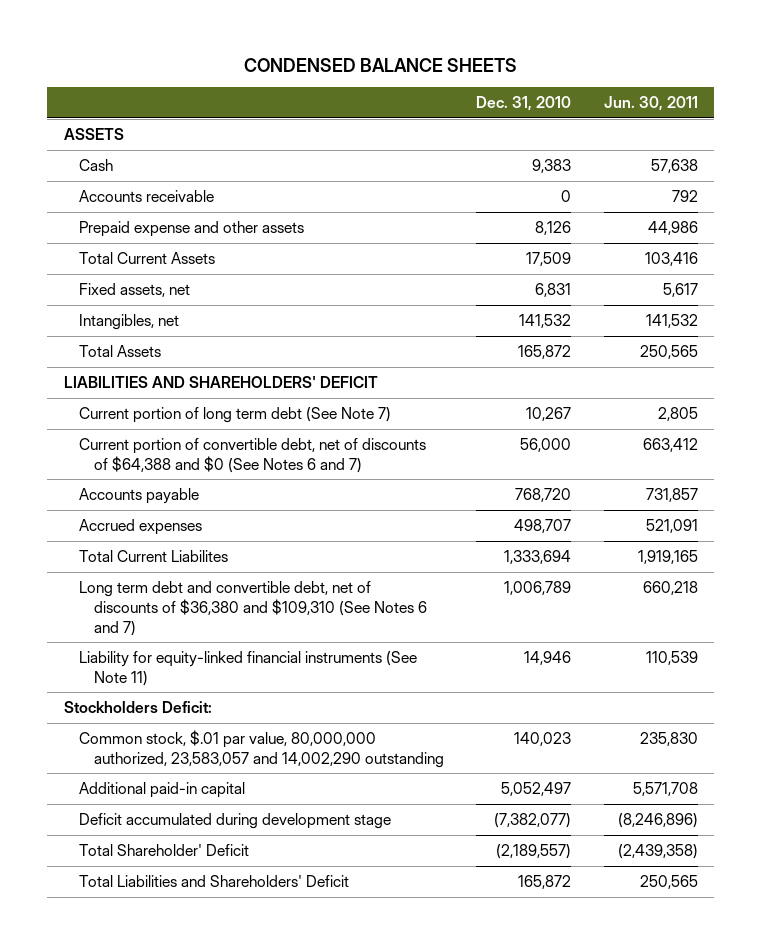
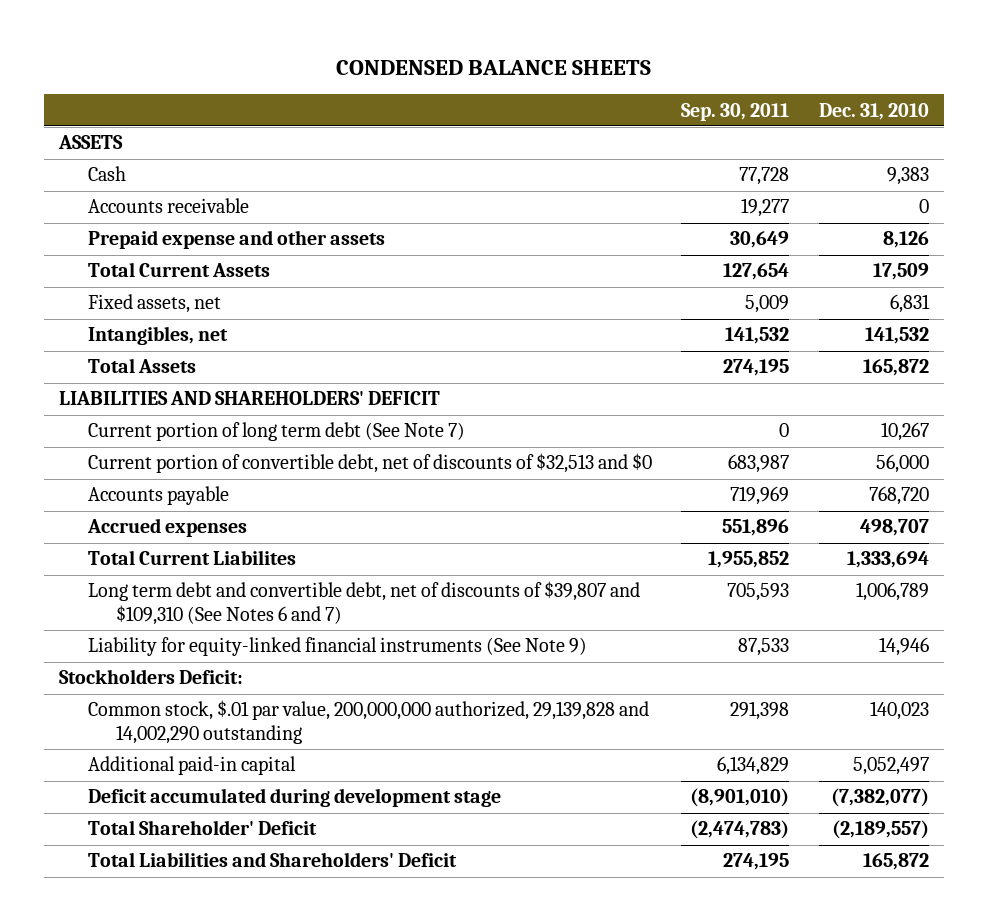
[603,96,698,112] Jun. 30, 2011 -> none
none -> [681,102,790,121] Sep. 30, 2011
[78,437,426,473] Current portion of convertible debt, net of discounts of $64,388 and $0 (See Notes 6 and 7) -> [87,453,652,474] Current portion of convertible debt, net of discounts of $32,513 and $0
[78,580,428,636] Long term debt and convertible debt, net of discounts of $36,380 and $109,310 (See Notes 6 and 7) -> [87,581,640,626] Long term debt and convertible debt, net of discounts of $39,807 and $109,310 (See Notes 6 and 7)
[78,650,417,686] Liability for equity-linked financial instruments (See Note 11) -> [87,637,587,657] Liability for equity-linked financial instruments (See Note 9)
[78,729,445,768] Common stock, $.01 par value, 80,000,000 authorized, 23,583,057 and 14,002,290 outstanding -> [87,700,649,745] Common stock, $.01 par value, 200,000,000 authorized, 29,139,828 and 14,002,290 outstanding

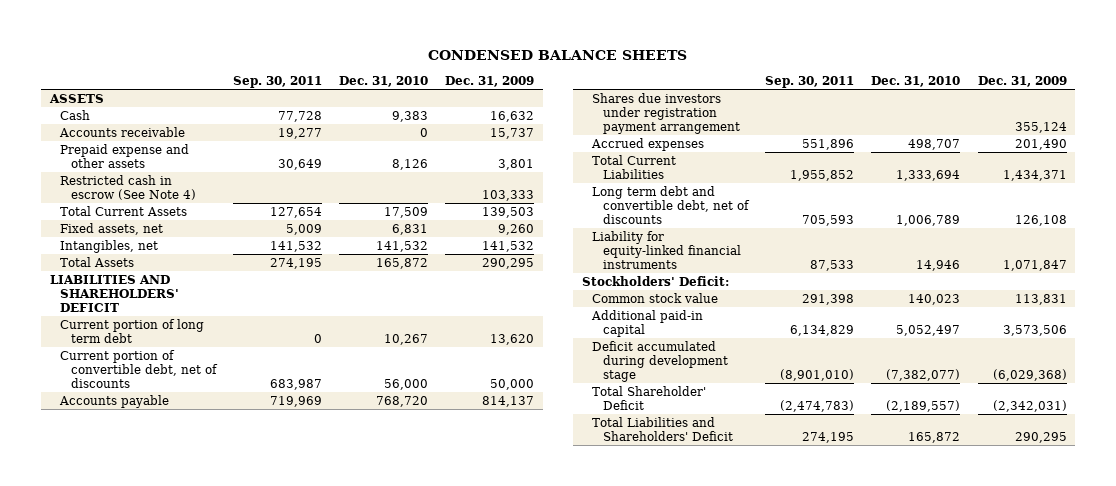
none -> [445,76,535,88] Dec. 31, 2009
none -> [60,175,196,201] Restricted cash in escrow (See Note 4)
[87,422,465,442] Current portion of long term debt (See Note 7) -> [60,319,205,344] Current portion of long term debt
[87,453,652,474] Current portion of convertible debt, net of discounts of $32,513 and $0 -> [60,350,218,389] Current portion of convertible debt, net of discounts
none -> [592,93,740,135] Shares due investors under registration payment arrangement
[87,550,296,566] Total Current Liabilites -> [592,155,677,180] Total Current Liabilities
[87,581,640,626] Long term debt and convertible debt, net of discounts of $39,807 and $109,310 (See Notes 6 and 7) -> [592,186,750,225] Long term debt and convertible debt, net of discounts
[87,637,587,657] Liability for equity-linked financial instruments (See Note 9) -> [592,231,741,270] Liability for equity-linked financial instruments
[58,669,243,685] Stockholders Deficit: -> [581,276,729,287] Stockholders' Deficit:
[87,700,649,745] Common stock, $.01 par value, 200,000,000 authorized, 29,139,828 and 14,002,290 outstanding -> [592,293,719,304] Common stock value

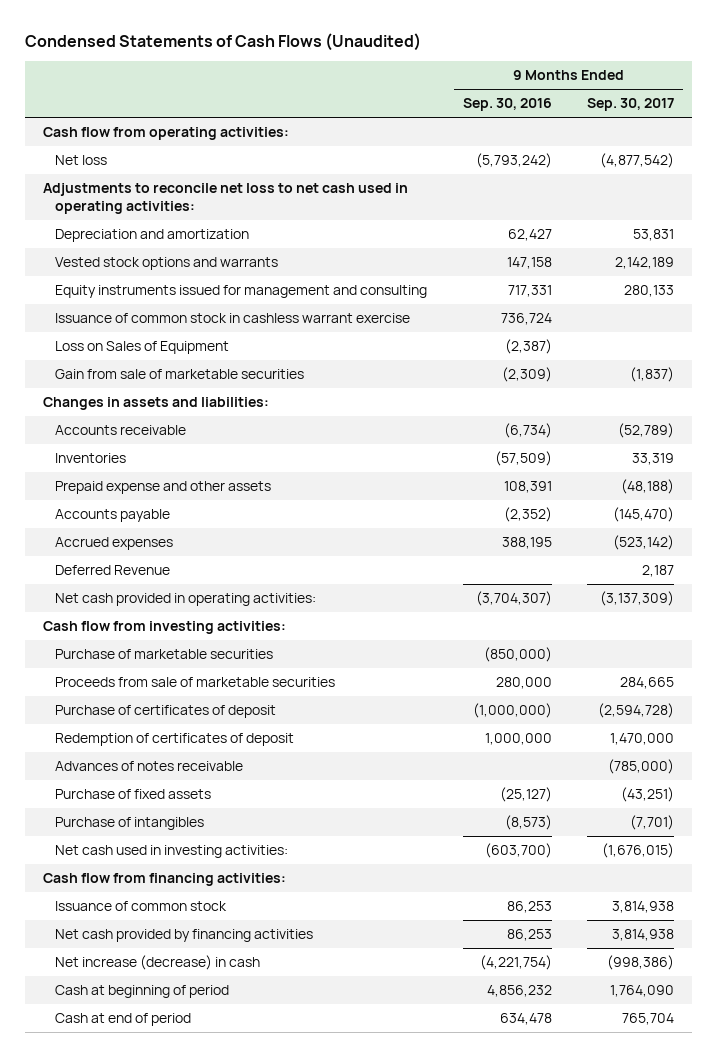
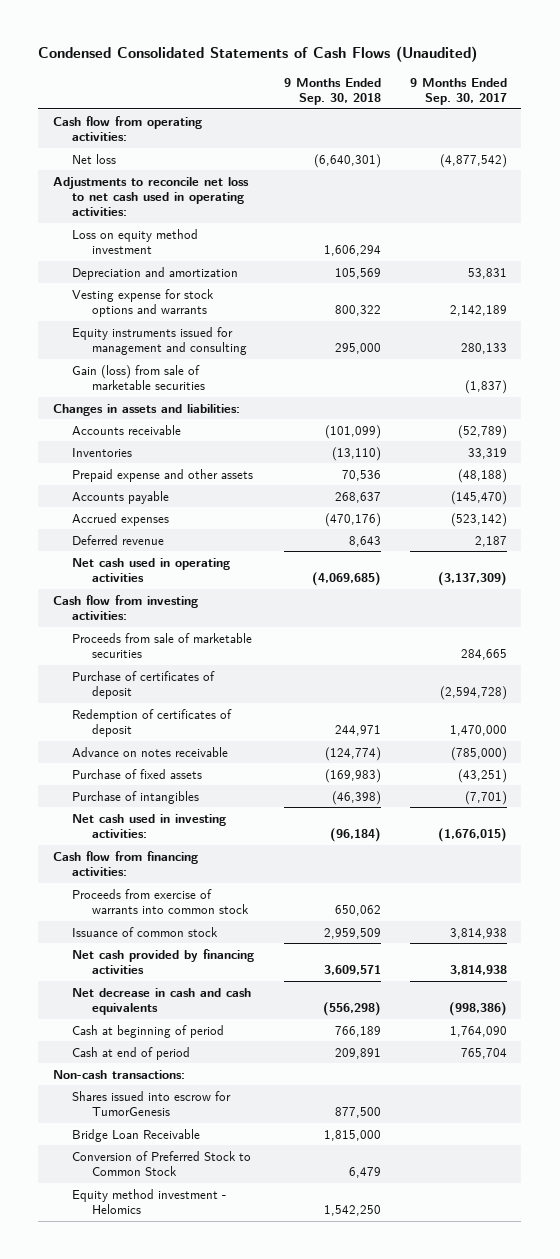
[25,33,422,52] Condensed Statements of Cash Flows (Unaudited) -> [38,46,478,63] Condensed Consolidated Statements of Cash Flows (Unaudited)
[462,98,552,112] Sep. 30, 2016 -> none
none -> [283,77,381,106] 9 Months Ended Sep. 30, 2018
none -> [72,228,199,255] Loss on equity method investment
[55,257,279,271] Vested stock options and warrants -> [72,288,215,318] Vesting expense for stock options and warrants
[55,313,411,324] Issuance of common stock in cashless warrant exercise -> none
[55,341,230,355] Loss on Sales of Equipment -> none
[55,369,305,380] Gain from sale of marketable securities -> [72,364,205,391] Gain (loss) from sale of marketable securities
[55,565,171,576] Deferred Revenue -> [72,534,165,545] Deferred revenue
[55,593,317,607] Net cash provided in operating activities: -> [72,557,231,583] Net cash used in operating activities
[55,649,274,660] Purchase of marketable securities -> none
[55,761,244,772] Advances of notes receivable -> [72,746,229,757] Advance on notes receivable
none -> [72,888,249,915] Proceeds from exercise of warrants into common stock
[55,955,261,971] Net increase (decrease) in cash -> [72,987,252,1016] Net decrease in cash and cash equivalents
none -> [53,1069,186,1079] Non-cash transactions:
none -> [72,1090,232,1117] Shares issued into escrow for TumorGenesis
none -> [72,1128,201,1142] Bridge Loan Receivable
none -> [72,1150,252,1177] Conversion of Preferred Stock to Common Stock
none -> [72,1188,227,1215] Equity method investment - Helomics

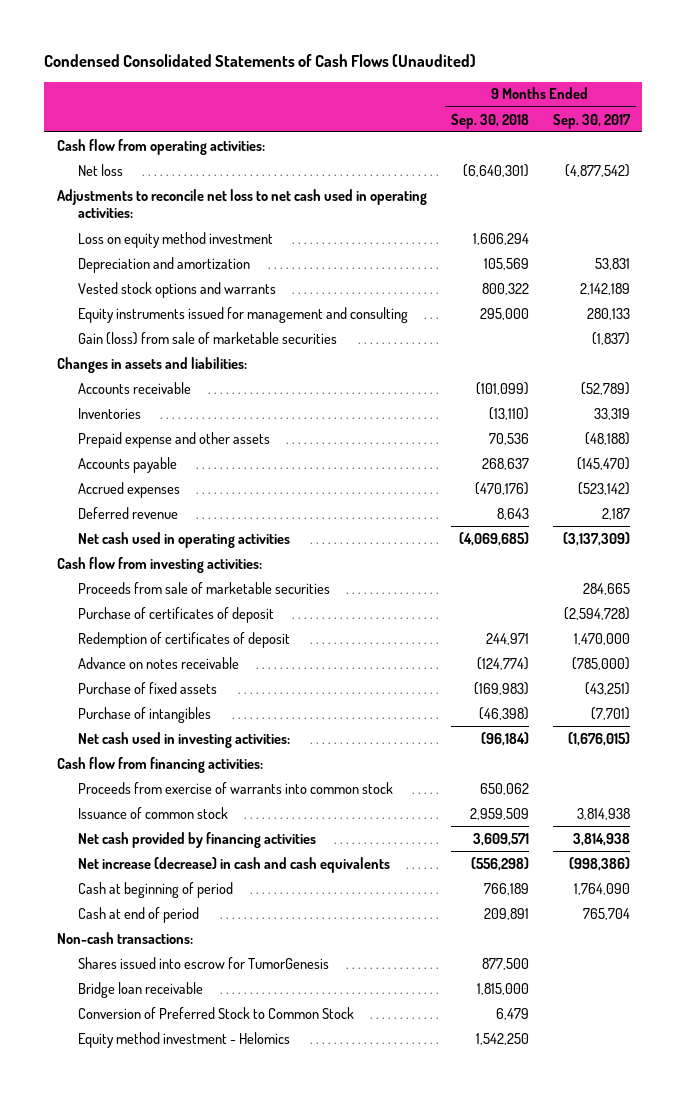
[72,288,215,318] Vesting expense for stock options and warrants -> [78,281,277,298] Vested stock options and warrants
[72,987,252,1016] Net decrease in cash and cash equivalents -> [78,856,391,873] Net increase (decrease) in cash and cash equivalents
[72,1128,201,1142] Bridge Loan Receivable -> [78,981,204,998] Bridge loan receivable

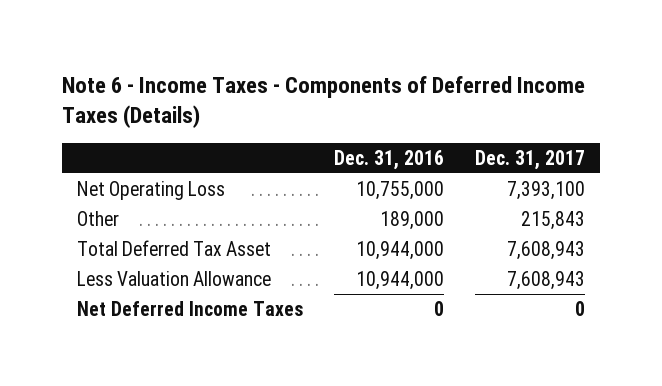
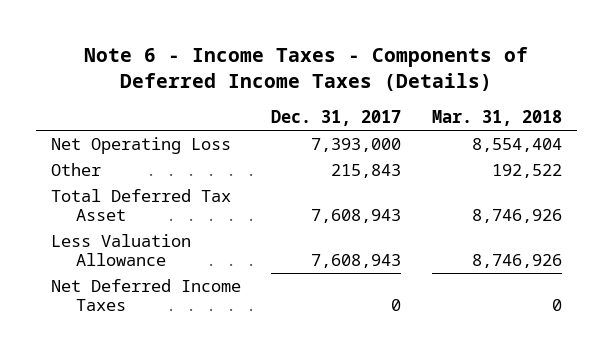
[334,149,445,170] Dec. 31, 2016 -> none
none -> [431,110,562,127] Mar. 31, 2018
[506,181,585,201] 7,393,100 -> [311,137,402,152] 7,393,000

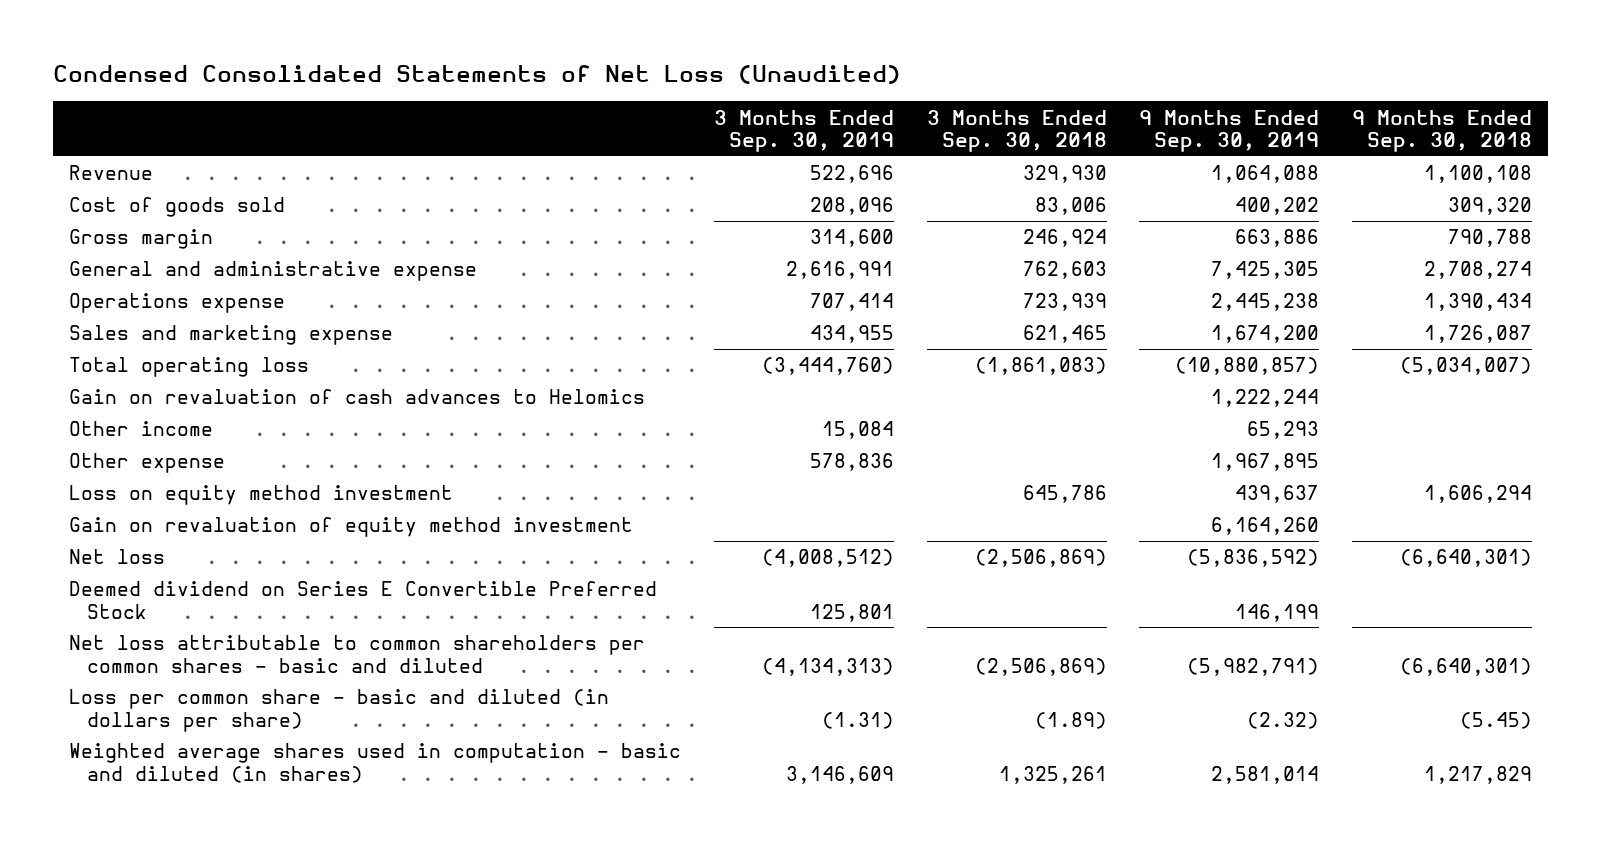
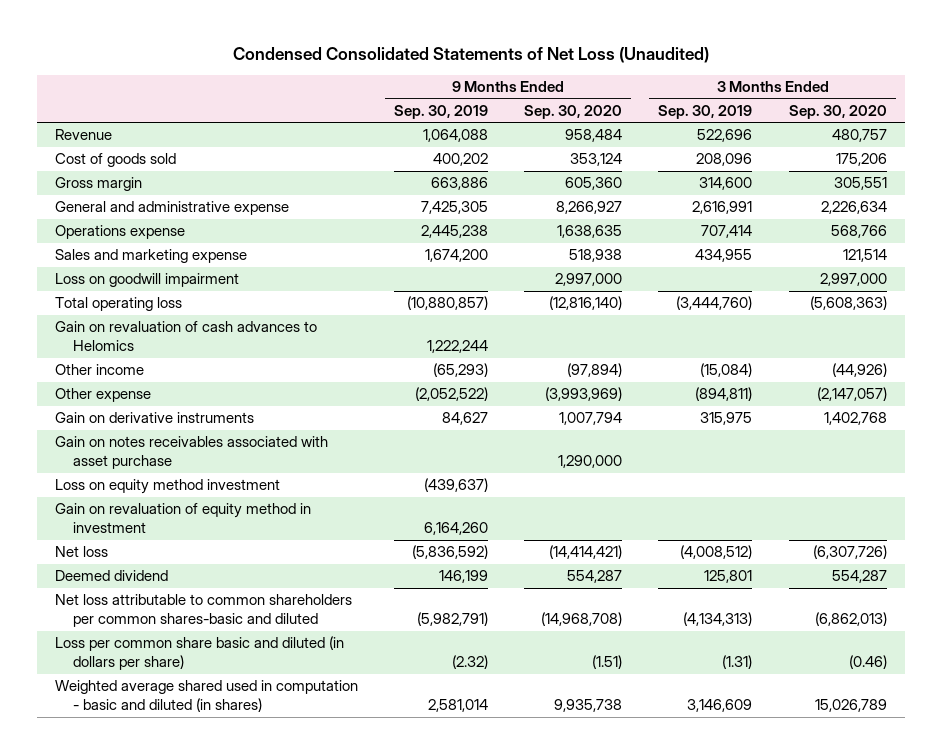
[926,109,1107,153] 3 Months Ended Sep. 30, 2018 -> none
[1352,109,1533,153] 9 Months Ended Sep. 30, 2018 -> none
none -> [524,104,623,119] Sep. 30, 2020
none -> [788,104,887,119] Sep. 30, 2020
none -> [54,273,239,288] Loss on goodwill impairment
[821,421,894,440] 15,084 -> [700,363,753,378] (15,084)
[1247,421,1320,440] 65,293 -> [432,363,488,378] (65,293)
[809,453,894,472] 578,836 -> [695,387,753,402] (894,811)
[1211,453,1320,472] 1,967,895 -> [414,387,488,402] (2,052,522)
none -> [54,412,254,424] Gain on derivative instruments
none -> [54,436,328,470] Gain on notes receivables associated with asset purchase
[1235,485,1320,504] 439,637 -> [423,478,488,493] (439,637)
[69,517,634,538] Gain on revaluation of equity method investment -> [54,503,311,534] Gain on revaluation of equity method in investment
[69,581,658,619] Deemed dividend on Series E Convertible Preferred Stock -> [54,570,168,582] Deemed dividend
[69,635,646,673] Net loss attributable to common shareholders per common shares - basic and diluted -> [54,594,352,628] Net loss attributable to common shareholders per common shares-basic and diluted
[69,689,610,732] Loss per common share - basic and diluted (in dollars per share) -> [54,636,344,671] Loss per common share basic and diluted (in dollars per share)
[69,743,682,783] Weighted average shares used in computation - basic and diluted (in shares) -> [54,680,358,713] Weighted average shared used in computation - basic and diluted (in shares)

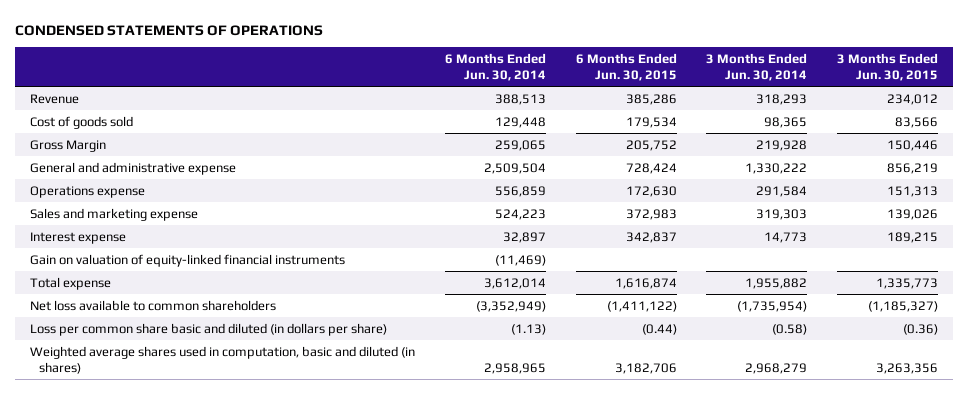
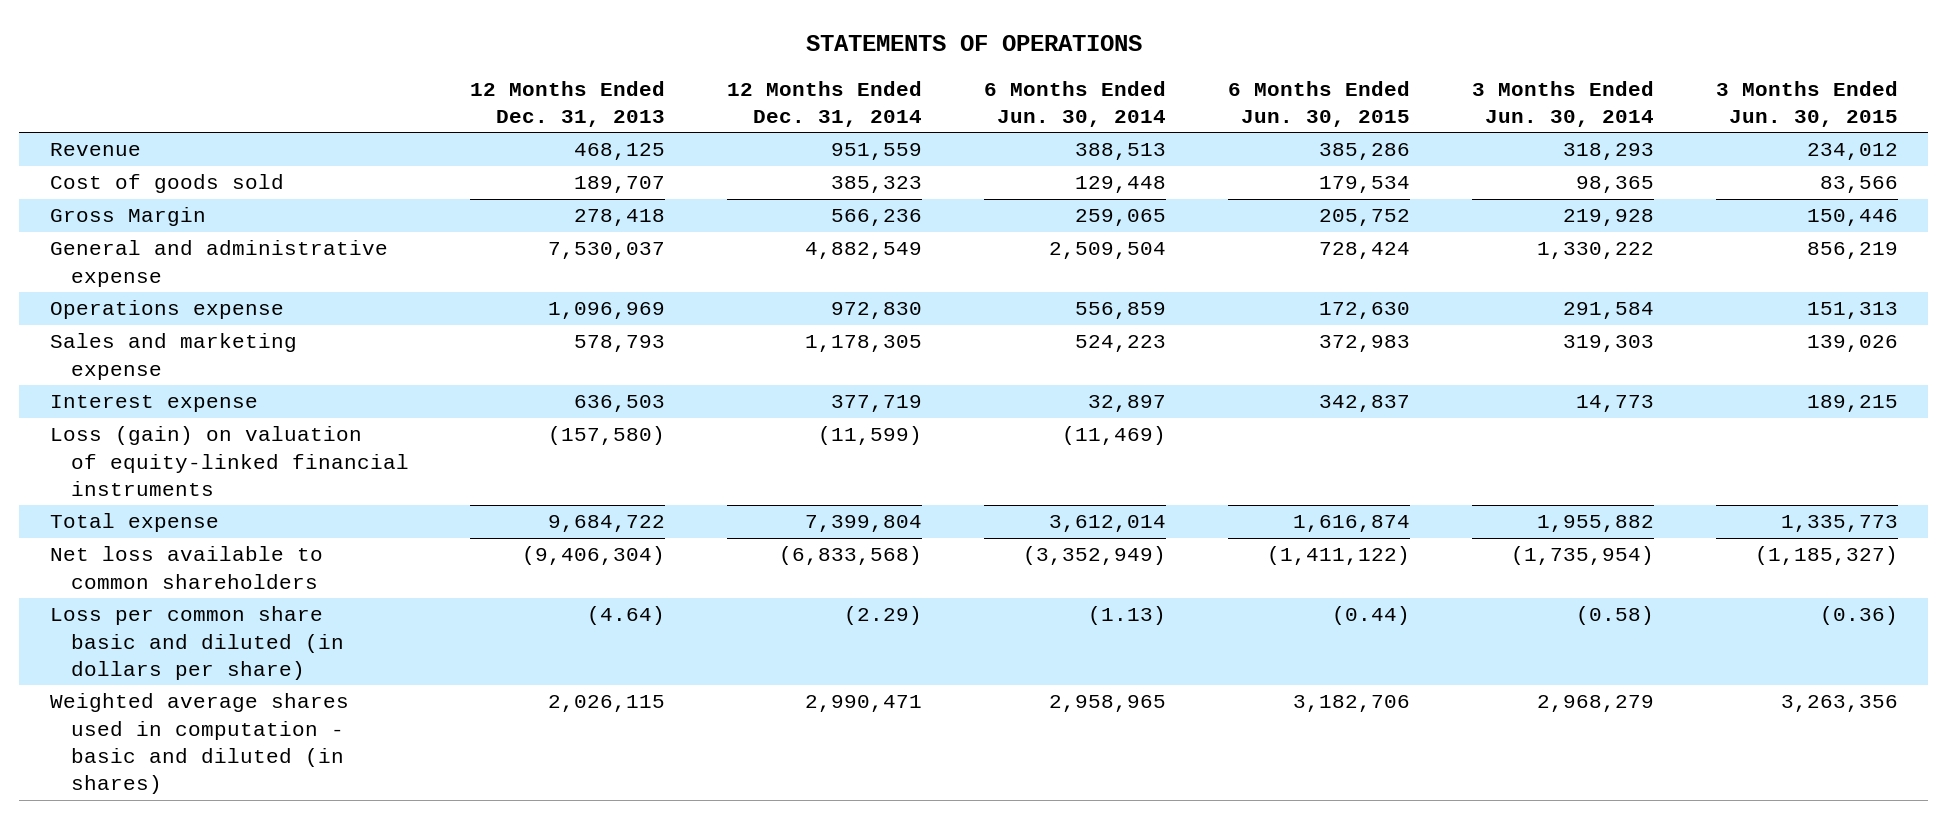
[14,24,323,36] CONDENSED STATEMENTS OF OPERATIONS -> [805,35,1142,52] STATEMENTS OF OPERATIONS
none -> [470,80,666,127] 12 Months Ended Dec. 31, 2013
none -> [727,80,923,127] 12 Months Ended Dec. 31, 2014
[29,253,345,267] Gain on valuation of equity-linked financial instruments -> [49,426,409,496] Loss (gain) on valuation of equity-linked financial instruments
[29,345,415,374] Weighted average shares used in computation, basic and diluted (in shares) -> [49,693,349,794] Weighted average shares used in computation - basic and diluted (in shares)

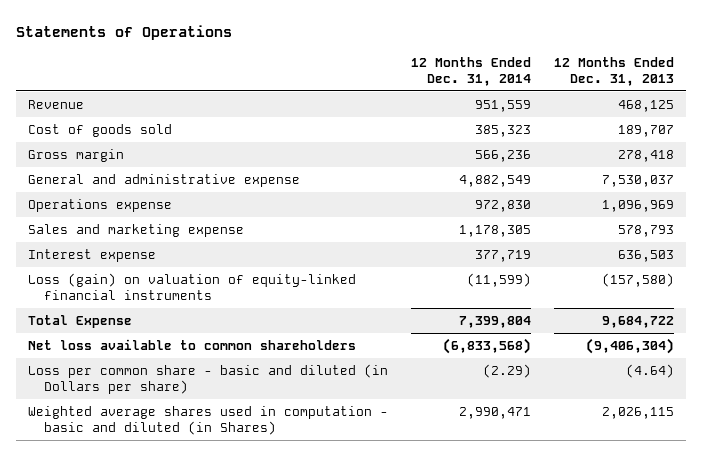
[805,35,1142,52] STATEMENTS OF OPERATIONS -> [16,24,233,40] Statements of Operations
[984,80,1167,127] 6 Months Ended Jun. 30, 2014 -> none
[1227,80,1410,127] 6 Months Ended Jun. 30, 2015 -> none
[1471,80,1654,127] 3 Months Ended Jun. 30, 2014 -> none
[1715,80,1898,127] 3 Months Ended Jun. 30, 2015 -> none
[49,207,206,227] Gross Margin -> [27,148,124,162] Gross margin
[49,513,219,533] Total expense -> [27,314,132,328] Total Expense
[49,606,344,680] Loss per common share basic and diluted (in dollars per share) -> [27,363,388,395] Loss per common share - basic and diluted (in Dollars per share)
[49,693,349,794] Weighted average shares used in computation - basic and diluted (in shares) -> [27,405,388,436] Weighted average shares used in computation - basic and diluted (in Shares)

